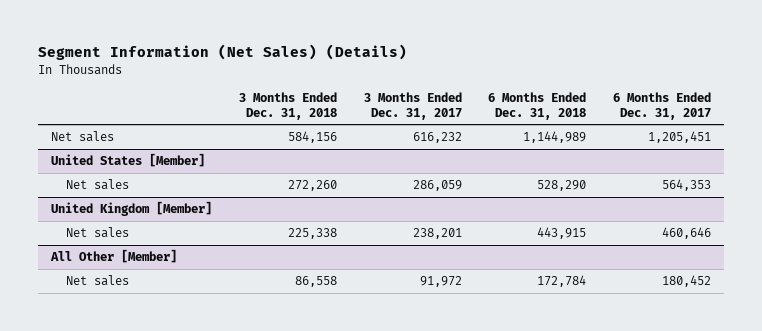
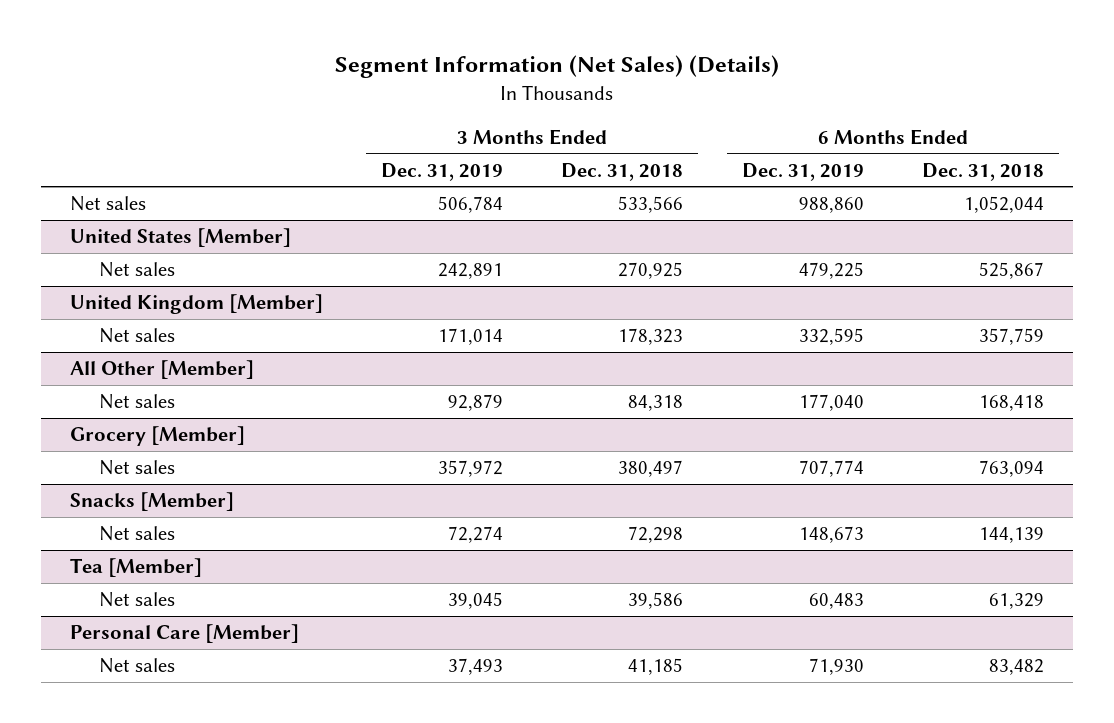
[363,91,462,120] 3 Months Ended Dec. 31, 2017 -> none
[612,91,711,120] 6 Months Ended Dec. 31, 2017 -> none
none -> [381,162,504,181] Dec. 31, 2019
none -> [741,162,864,181] Dec. 31, 2019
[288,131,338,144] 584,156 -> [618,196,684,214] 533,566
[523,131,587,144] 1,144,989 -> [963,196,1044,214] 1,052,044
[288,180,338,192] 272,260 -> [618,262,684,280] 270,925
[537,180,587,192] 528,290 -> [978,262,1044,280] 525,867
[288,228,338,240] 225,338 -> [618,328,684,346] 178,323
[537,227,587,240] 443,915 -> [978,328,1044,346] 357,759
[295,276,338,288] 86,558 -> [628,395,684,412] 84,318
[537,275,587,288] 172,784 -> [978,395,1044,412] 168,418
none -> [69,426,245,447] Grocery [Member]
none -> [98,460,175,476] Net sales
none -> [69,492,234,512] Snacks [Member]
none -> [98,526,175,542] Net sales
none -> [69,558,202,578] Tea [Member]
none -> [98,592,175,608] Net sales
none -> [69,624,299,644] Personal Care [Member]
none -> [98,658,175,674] Net sales

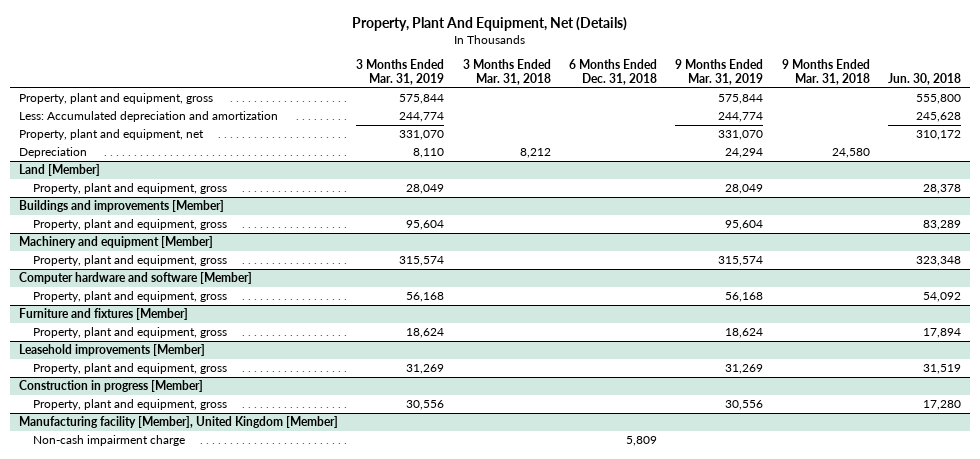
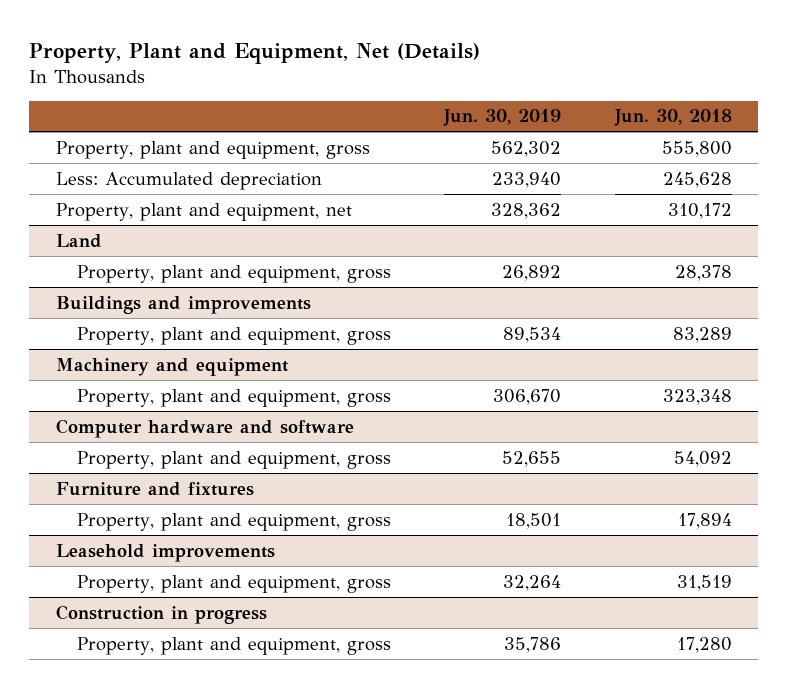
[351,17,627,32] Property, Plant And Equipment, Net (Details) -> [29,42,481,64] Property, Plant and Equipment, Net (Details)
[356,59,445,85] 3 Months Ended Mar. 31, 2019 -> none
[462,59,551,85] 3 Months Ended Mar. 31, 2018 -> none
[568,59,657,85] 6 Months Ended Dec. 31, 2018 -> none
[675,59,764,85] 9 Months Ended Mar. 31, 2019 -> none
[781,59,870,85] 9 Months Ended Mar. 31, 2018 -> none
none -> [443,109,562,127] Jun. 30, 2019
[18,111,278,123] Less: Accumulated depreciation and amortization -> [55,171,322,190] Less: Accumulated depreciation
[18,147,87,159] Depreciation -> none
[18,164,100,177] Land [Member] -> [55,233,102,248] Land
[18,200,224,213] Buildings and improvements [Member] -> [55,295,311,314] Buildings and improvements
[18,236,213,249] Machinery and equipment [Member] -> [55,357,288,376] Machinery and equipment
[18,272,252,285] Computer hardware and software [Member] -> [55,418,354,438] Computer hardware and software
[18,308,188,321] Furniture and fixtures [Member] -> [55,481,254,496] Furniture and fixtures
[18,344,205,357] Leasehold improvements [Member] -> [55,543,275,562] Leasehold improvements
[18,380,203,393] Construction in progress [Member] -> [55,604,267,624] Construction in progress
[18,416,338,429] Manufacturing facility [Member], United Kingdom [Member] -> none
[32,435,185,447] Non-cash impairment charge -> none

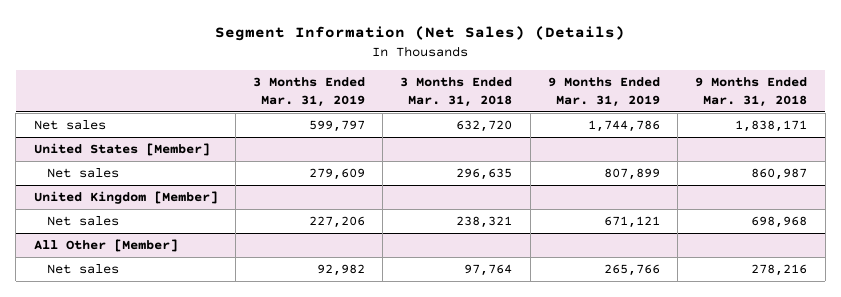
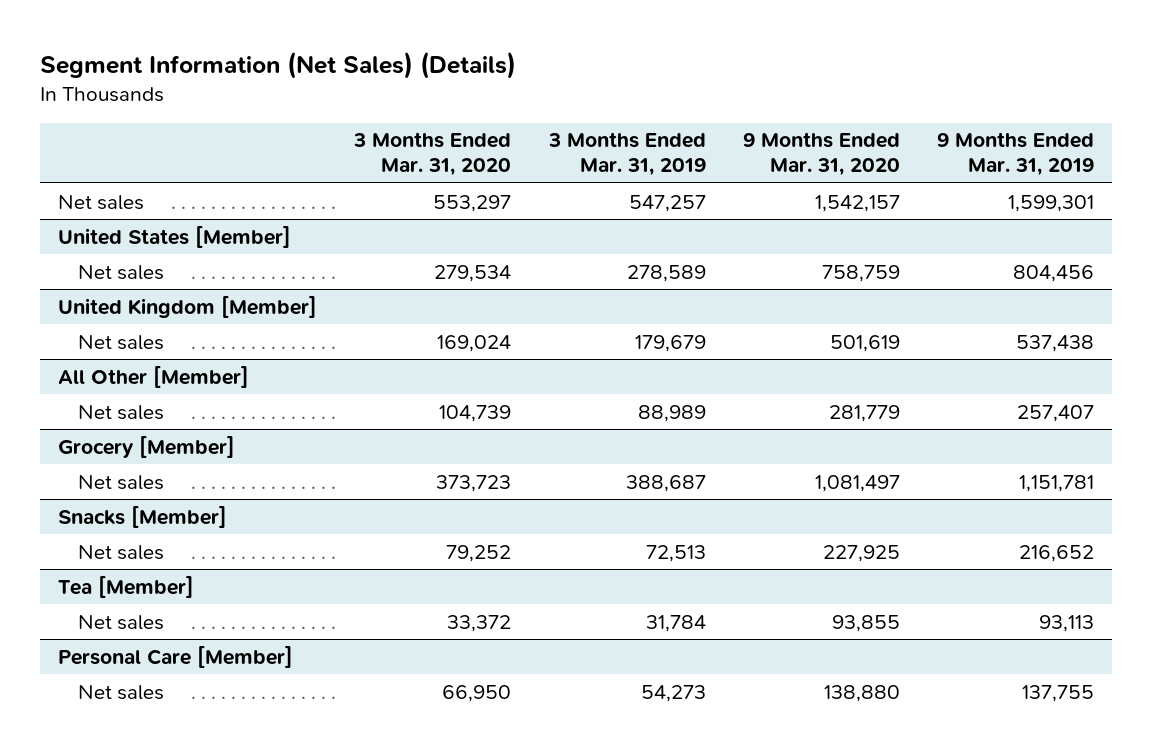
[400,77,513,107] 3 Months Ended Mar. 31, 2018 -> none
[695,77,808,107] 9 Months Ended Mar. 31, 2018 -> none
none -> [353,132,512,177] 3 Months Ended Mar. 31, 2020
none -> [742,132,900,177] 9 Months Ended Mar. 31, 2020
[308,120,365,133] 599,797 -> [628,194,706,212] 547,257
[587,120,660,133] 1,744,786 -> [1007,194,1094,212] 1,599,301
[308,168,365,181] 279,609 -> [626,264,706,282] 278,589
[603,168,660,181] 807,899 -> [1012,264,1094,282] 804,456
[308,216,365,229] 227,206 -> [634,334,706,352] 179,679
[603,216,660,229] 671,121 -> [1015,334,1094,352] 537,438
[316,264,365,277] 92,982 -> [637,404,706,422] 88,989
[603,264,660,277] 265,766 -> [1016,404,1094,422] 257,407
none -> [58,435,236,458] Grocery [Member]
none -> [78,474,165,490] Net sales
none -> [58,505,228,528] Snacks [Member]
none -> [78,544,165,560] Net sales
none -> [58,575,195,598] Tea [Member]
none -> [78,614,165,630] Net sales
none -> [58,645,294,668] Personal Care [Member]
none -> [78,684,165,700] Net sales

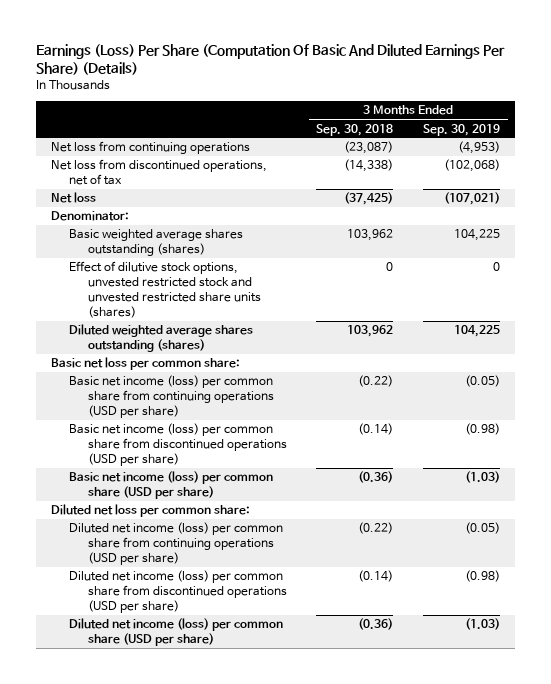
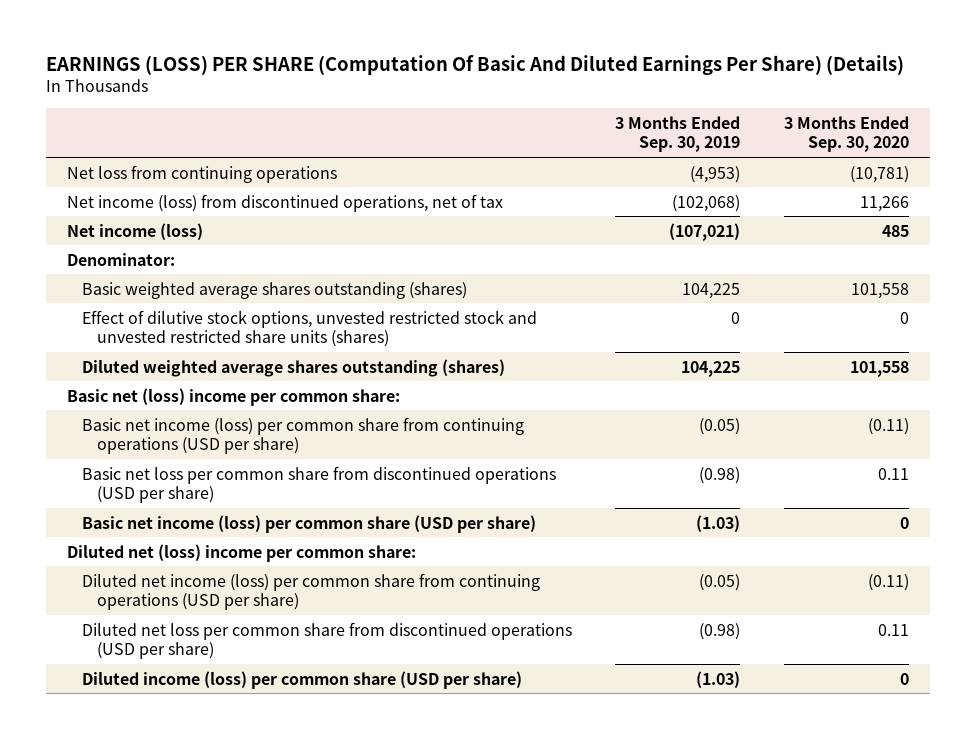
[36,43,506,76] Earnings (Loss) Per Share (Computation Of Basic And Diluted Earnings Per Share) (Details) -> [45,54,904,75] EARNINGS (LOSS) PER SHARE (Computation Of Basic And Diluted Earnings Per Share) (Details)
[316,123,394,136] Sep. 30, 2018 -> none
none -> [783,115,909,153] 3 Months Ended Sep. 30, 2020
[51,159,268,186] Net loss from discontinued operations, net of tax -> [67,193,504,212] Net income (loss) from discontinued operations, net of tax
[51,192,97,204] Net loss -> [67,222,204,240] Net income (loss)
[51,357,241,371] Basic net loss per common share: -> [67,387,401,406] Basic net (loss) income per common share:
[69,423,287,467] Basic net income (loss) per common share from discontinued operations (USD per share) -> [82,465,557,503] Basic net loss per common share from discontinued operations (USD per share)
[51,504,251,518] Diluted net loss per common share: -> [67,543,417,562] Diluted net (loss) income per common share:
[69,570,287,614] Diluted net income (loss) per common share from discontinued operations (USD per share) -> [82,621,573,659] Diluted net loss per common share from discontinued operations (USD per share)
[69,618,284,647] Diluted net income (loss) per common share (USD per share) -> [82,670,523,689] Diluted income (loss) per common share (USD per share)

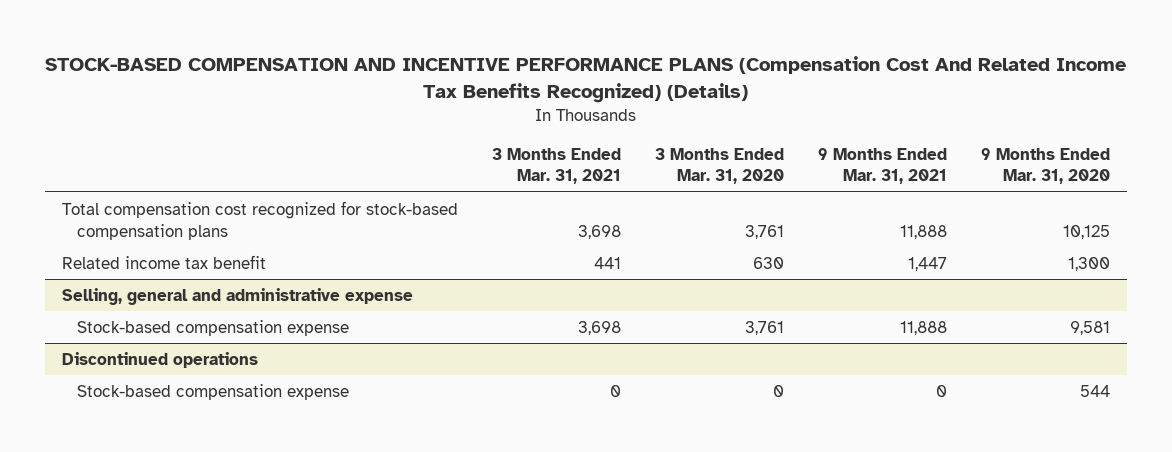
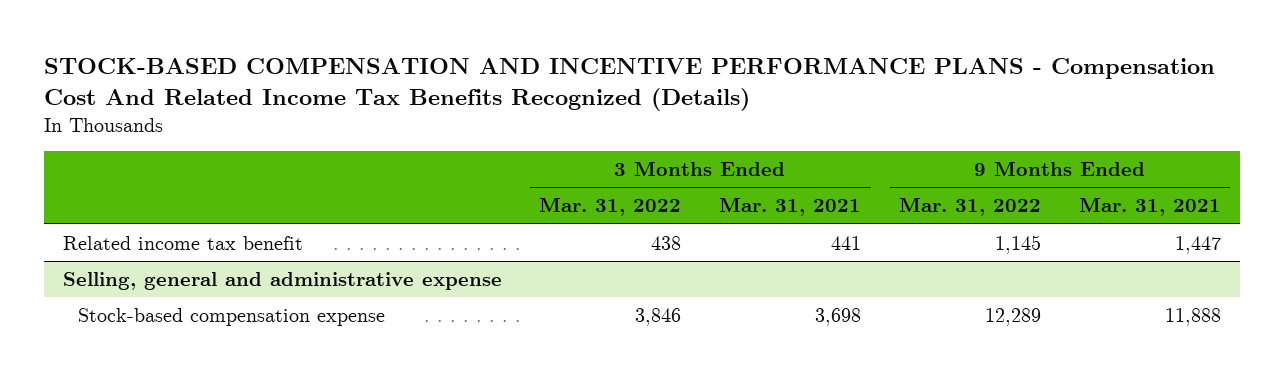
[45,56,1127,103] STOCK-BASED COMPENSATION AND INCENTIVE PERFORMANCE PLANS (Compensation Cost And Related Income Tax Benefits Recognized) (Details) -> [43,58,1215,111] STOCK-BASED COMPENSATION AND INCENTIVE PERFORMANCE PLANS - Compensation Cost And Related Income Tax Benefits Recognized (Details)
[655,147,785,185] 3 Months Ended Mar. 31, 2020 -> none
[981,147,1111,185] 9 Months Ended Mar. 31, 2020 -> none
none -> [539,197,682,217] Mar. 31, 2022
none -> [899,197,1042,217] Mar. 31, 2022
[61,201,458,240] Total compensation cost recognized for stock-based compensation plans -> none
[61,352,258,369] Discontinued operations -> none
[76,384,349,401] Stock-based compensation expense -> none

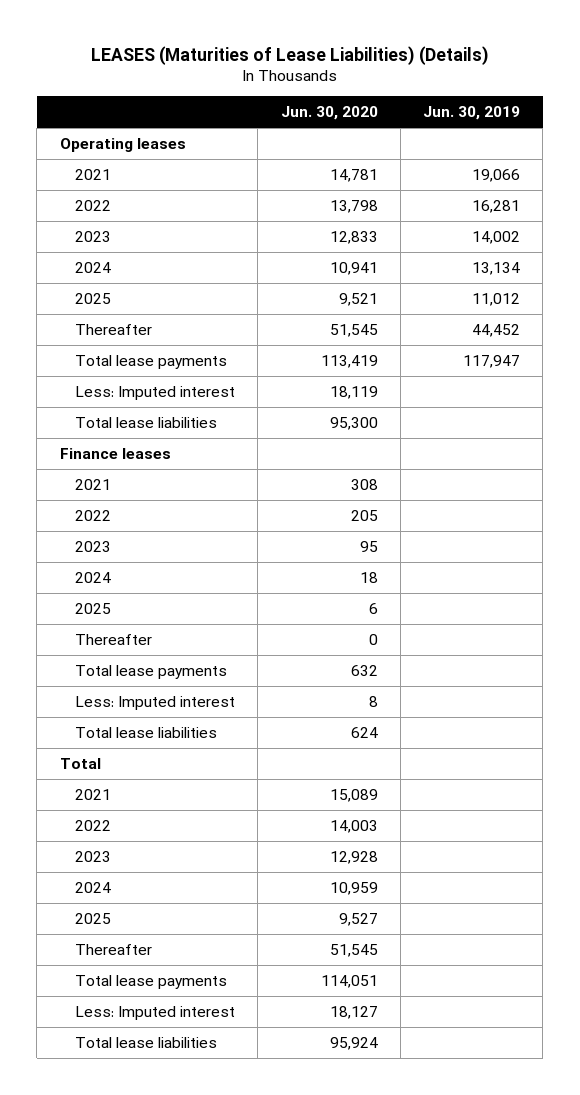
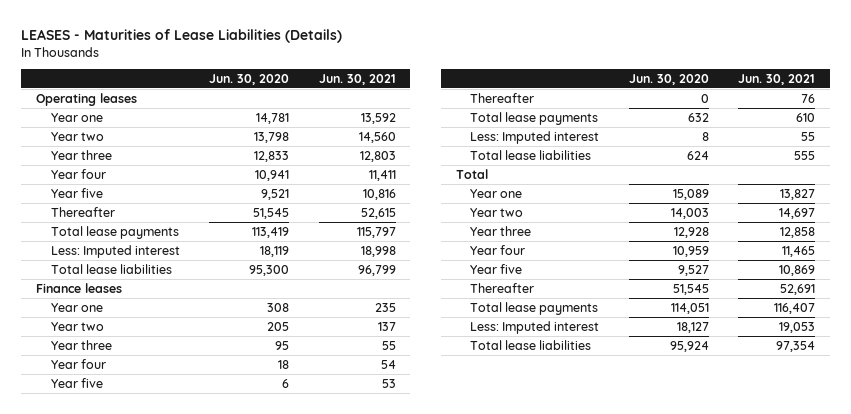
[90,45,489,65] LEASES (Maturities of Lease Liabilities) (Details) -> [21,29,343,44] LEASES - Maturities of Lease Liabilities (Details)
[422,106,520,121] Jun. 30, 2019 -> none
none -> [318,73,396,85] Jun. 30, 2021
[75,168,112,180] 2021 -> [50,112,103,122] Year one
[75,199,112,211] 2022 -> [50,131,104,141] Year two
[75,230,112,242] 2023 -> [50,149,112,160] Year three
[75,261,112,273] 2024 -> [50,168,106,179] Year four
[75,292,112,304] 2025 -> [50,187,103,198] Year five
[75,478,112,490] 2021 -> [50,302,103,312] Year one
[75,509,112,521] 2022 -> [50,321,104,331] Year two
[75,540,112,552] 2023 -> [50,339,112,350] Year three
[75,571,112,583] 2024 -> [50,358,106,369] Year four
[75,602,112,614] 2025 -> [50,377,103,388] Year five
[75,788,112,800] 2021 -> [470,188,523,198] Year one
[75,819,112,831] 2022 -> [470,207,524,217] Year two
[75,850,112,862] 2023 -> [470,225,532,236] Year three
[75,881,112,893] 2024 -> [470,244,526,255] Year four
[75,912,112,924] 2025 -> [470,263,523,274] Year five

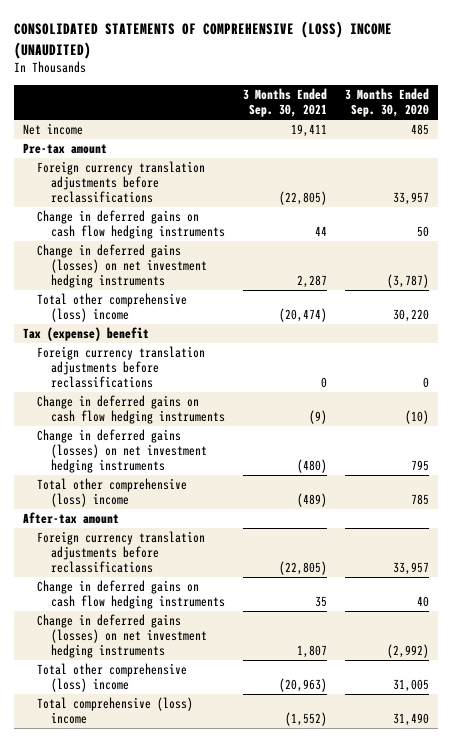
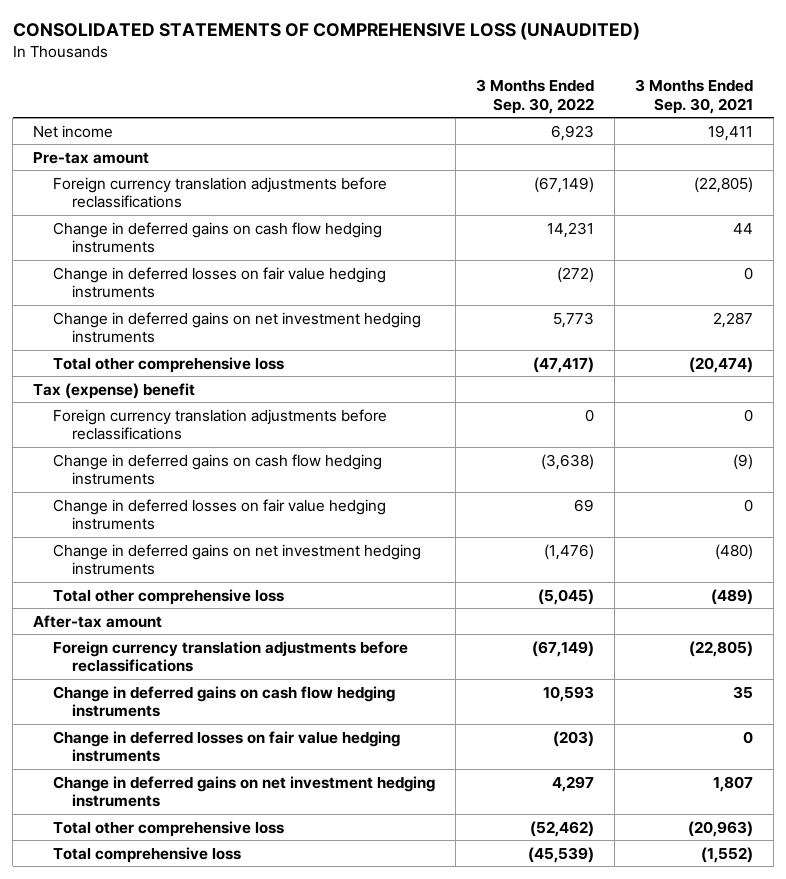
[13,21,392,59] CONSOLIDATED STATEMENTS OF COMPREHENSIVE (LOSS) INCOME (UNAUDITED) -> [12,22,640,41] CONSOLIDATED STATEMENTS OF COMPREHENSIVE LOSS (UNAUDITED)
[345,88,430,118] 3 Months Ended Sep. 30, 2020 -> none
none -> [476,79,595,114] 3 Months Ended Sep. 30, 2022
none -> [52,266,386,298] Change in deferred losses on fair value hedging instruments
[36,243,207,289] Change in deferred gains (losses) on net investment hedging instruments -> [52,311,421,343] Change in deferred gains on net investment hedging instruments
[36,292,187,323] Total other comprehensive (loss) income -> [52,356,284,373] Total other comprehensive loss
none -> [52,498,386,530] Change in deferred losses on fair value hedging instruments
[36,428,207,474] Change in deferred gains (losses) on net investment hedging instruments -> [52,543,421,575] Change in deferred gains on net investment hedging instruments
[36,477,187,508] Total other comprehensive (loss) income -> [52,588,284,605] Total other comprehensive loss
none -> [52,730,400,762] Change in deferred losses on fair value hedging instruments
[36,613,207,659] Change in deferred gains (losses) on net investment hedging instruments -> [52,775,435,807] Change in deferred gains on net investment hedging instruments
[36,662,187,693] Total other comprehensive (loss) income -> [52,820,284,837] Total other comprehensive loss
[36,696,193,725] Total comprehensive (loss) income -> [52,846,241,863] Total comprehensive loss

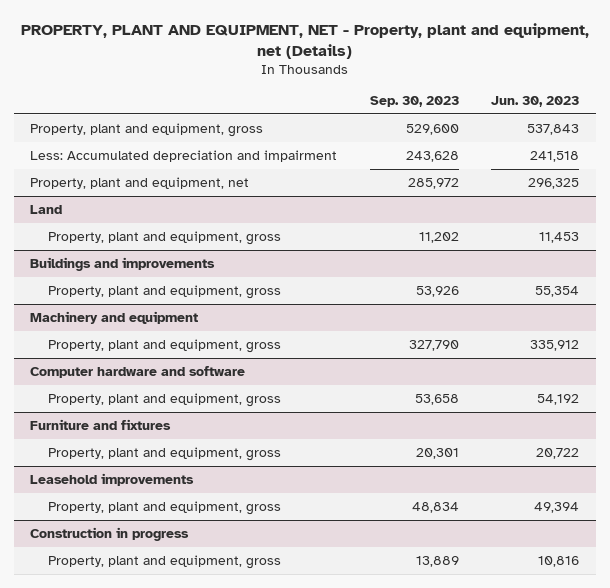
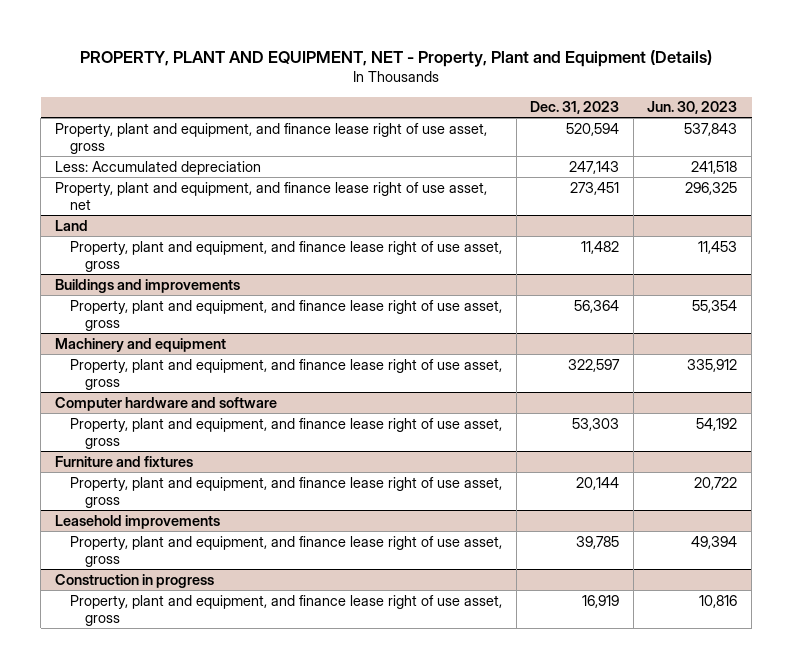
[20,22,589,59] PROPERTY, PLANT AND EQUIPMENT, NET - Property, plant and equipment, net (Details) -> [80,49,713,67] PROPERTY, PLANT AND EQUIPMENT, NET - Property, Plant and Equipment (Details)
[369,95,459,107] Sep. 30, 2023 -> none
none -> [530,101,620,115] Dec. 31, 2023
[30,122,264,137] Property, plant and equipment, gross -> [54,122,487,154] Property, plant and equipment, and finance lease right of use asset, gross
[30,149,338,162] Less: Accumulated depreciation and impairment -> [54,160,261,175] Less: Accumulated depreciation
[30,176,250,189] Property, plant and equipment, net -> [54,181,487,210] Property, plant and equipment, and finance lease right of use asset, net
[47,230,281,245] Property, plant and equipment, gross -> [70,240,503,272] Property, plant and equipment, and finance lease right of use asset, gross
[47,284,281,299] Property, plant and equipment, gross -> [70,299,503,331] Property, plant and equipment, and finance lease right of use asset, gross
[47,338,281,353] Property, plant and equipment, gross -> [70,358,503,390] Property, plant and equipment, and finance lease right of use asset, gross
[47,392,281,407] Property, plant and equipment, gross -> [70,417,503,449] Property, plant and equipment, and finance lease right of use asset, gross
[47,446,281,461] Property, plant and equipment, gross -> [70,476,503,508] Property, plant and equipment, and finance lease right of use asset, gross
[47,500,281,515] Property, plant and equipment, gross -> [70,535,503,567] Property, plant and equipment, and finance lease right of use asset, gross
[47,554,281,569] Property, plant and equipment, gross -> [70,594,503,626] Property, plant and equipment, and finance lease right of use asset, gross

